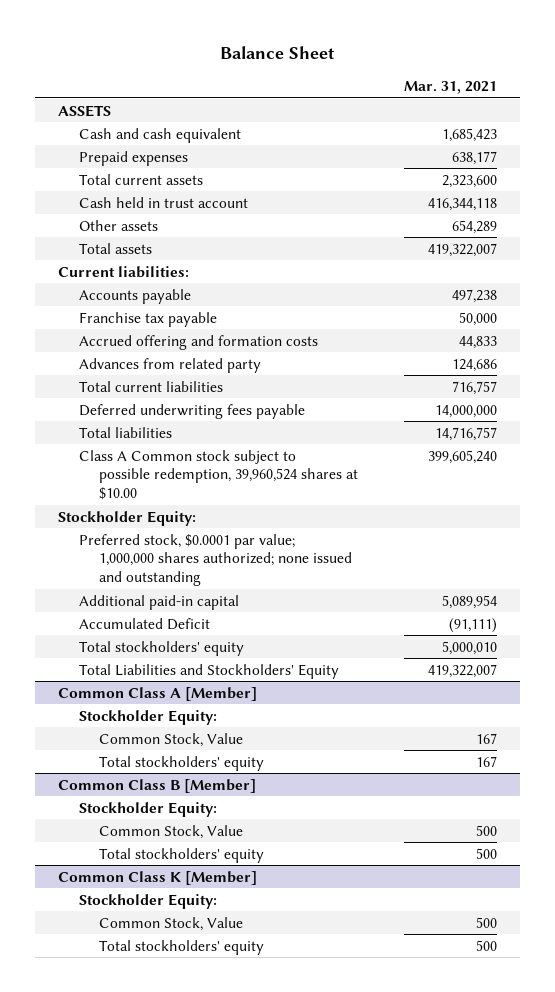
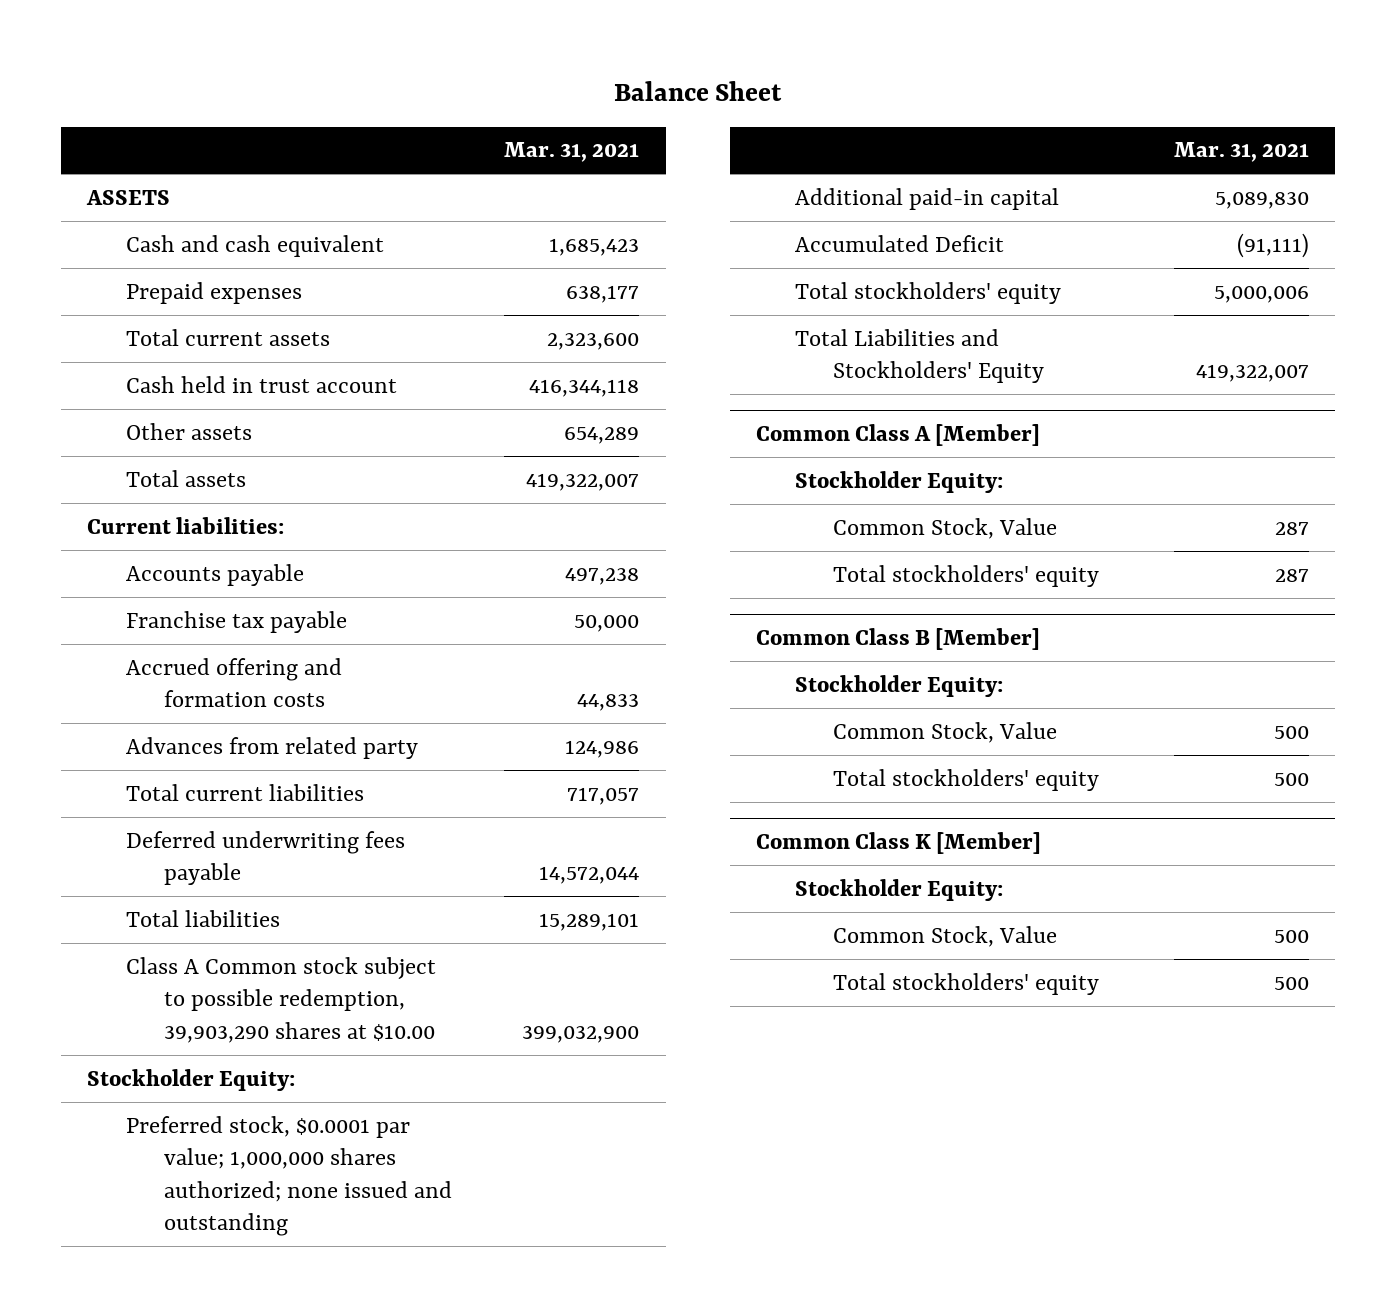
[451,358,497,372] 124,686 -> [565,739,640,758] 124,986
[451,380,497,395] 716,757 -> [567,786,640,805] 717,057
[434,404,497,418] 14,000,000 -> [539,866,640,885] 14,572,044
[434,426,497,441] 14,716,757 -> [539,912,640,931] 15,289,101
[78,449,359,501] Class A Common stock subject to possible redemption, 39,960,524 shares at $10.00 -> [125,956,436,1043] Class A Common stock subject to possible redemption, 39,903,290 shares at $10.00
[427,449,497,464] 399,605,240 -> [522,1025,640,1043] 399,032,900
[441,594,497,609] 5,089,954 -> [1214,191,1309,209] 5,089,830
[441,640,497,655] 5,000,010 -> [1213,285,1309,303] 5,000,006
[475,732,497,744] 167 -> [1274,521,1309,535] 287
[475,755,497,767] 167 -> [1274,568,1309,582] 287

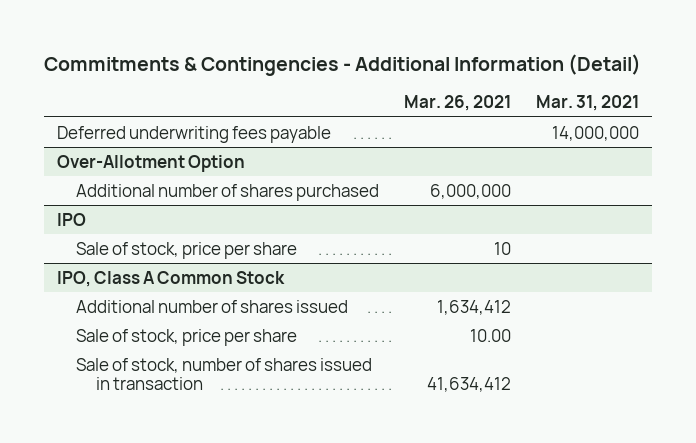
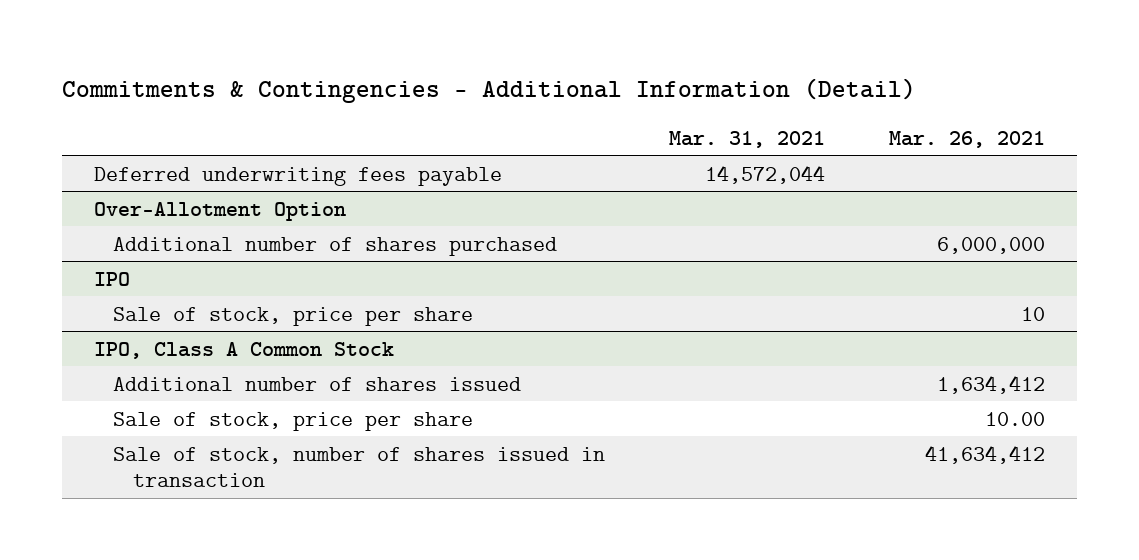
[552,125,640,141] 14,000,000 -> [705,164,826,184] 14,572,044

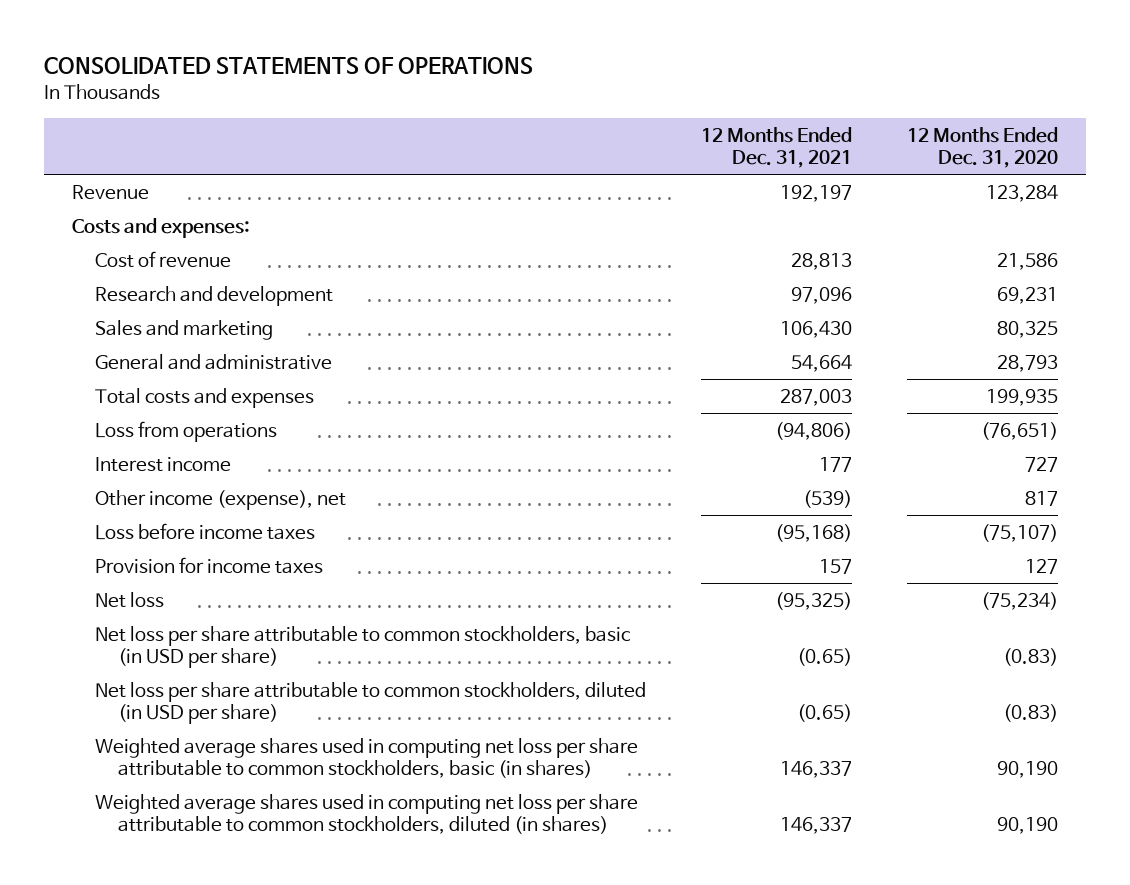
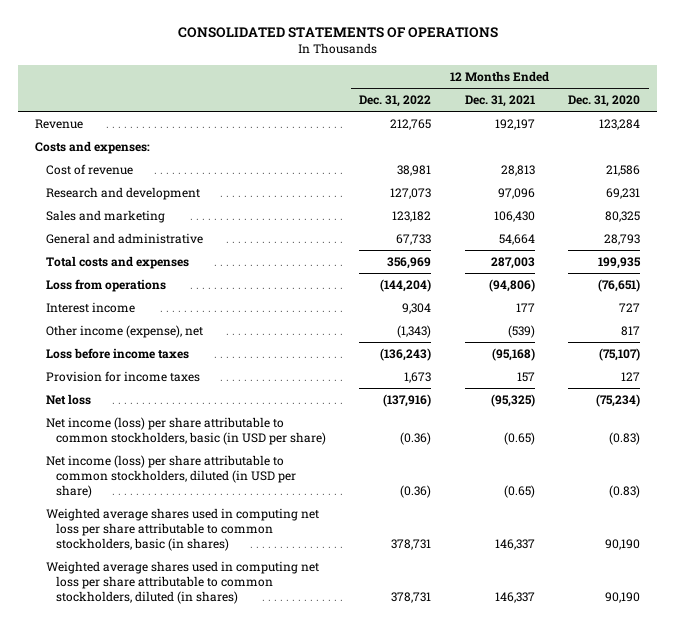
none -> [359,95,432,108] Dec. 31, 2022
[94,625,631,668] Net loss per share attributable to common stockholders, basic (in USD per share) -> [45,416,327,445] Net income (loss) per share attributable to common stockholders, basic (in USD per share)
[94,681,646,724] Net loss per share attributable to common stockholders, diluted (in USD per share) -> [45,454,297,499] Net income (loss) per share attributable to common stockholders, diluted (in USD per share)

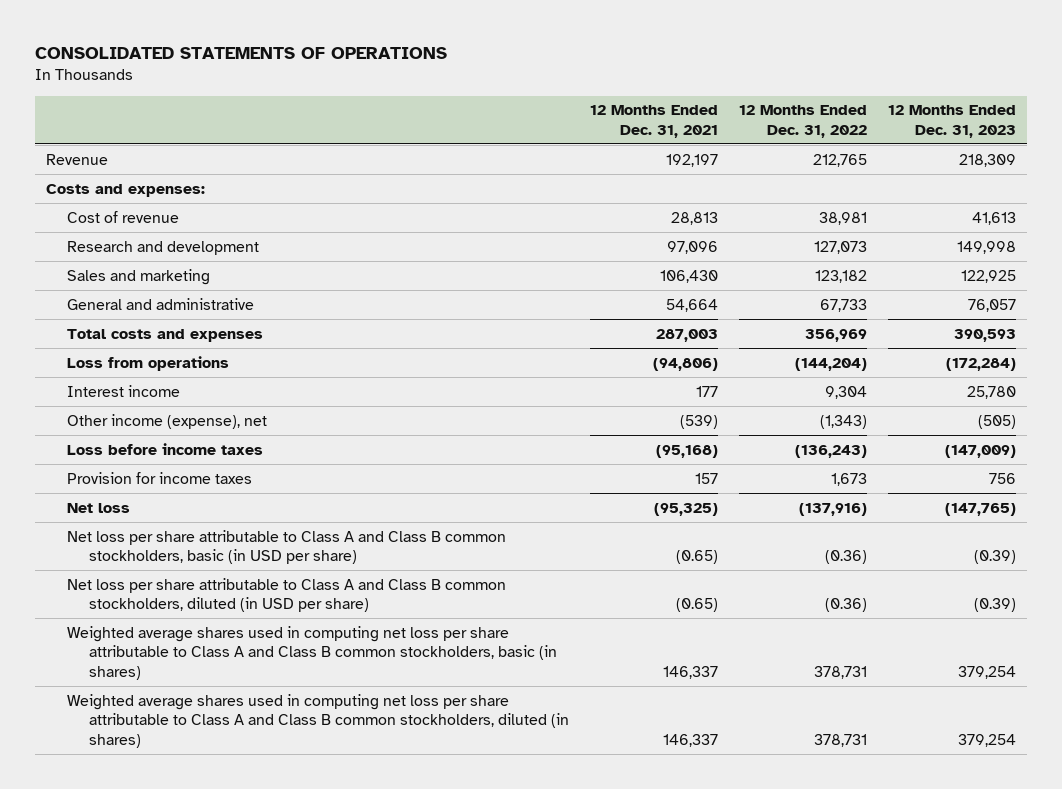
[568,95,641,108] Dec. 31, 2020 -> none
none -> [888,105,1017,138] 12 Months Ended Dec. 31, 2023
[45,416,327,445] Net income (loss) per share attributable to common stockholders, basic (in USD per share) -> [67,529,507,565] Net loss per share attributable to Class A and Class B common stockholders, basic (in USD per share)
[45,454,297,499] Net income (loss) per share attributable to common stockholders, diluted (in USD per share) -> [67,577,507,613] Net loss per share attributable to Class A and Class B common stockholders, diluted (in USD per share)
[45,507,319,552] Weighted average shares used in computing net loss per share attributable to common stockholders, basic (in shares) -> [67,625,557,680] Weighted average shares used in computing net loss per share attributable to Class A and Class B common stockholders, basic (in shares)
[45,560,319,605] Weighted average shares used in computing net loss per share attributable to common stockholders, diluted (in shares) -> [67,693,569,748] Weighted average shares used in computing net loss per share attributable to Class A and Class B common stockholders, diluted (in shares)

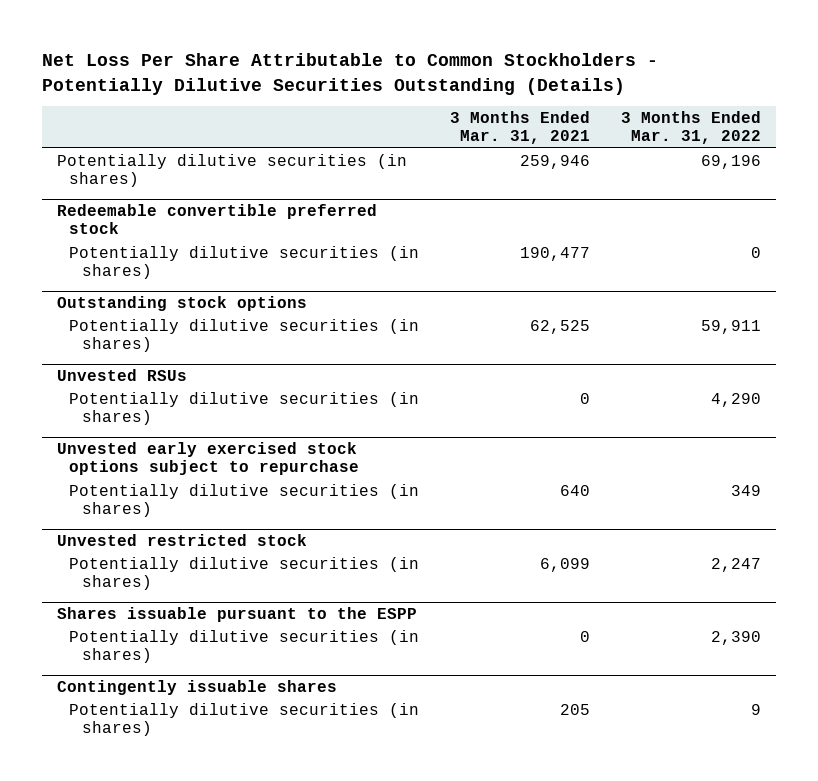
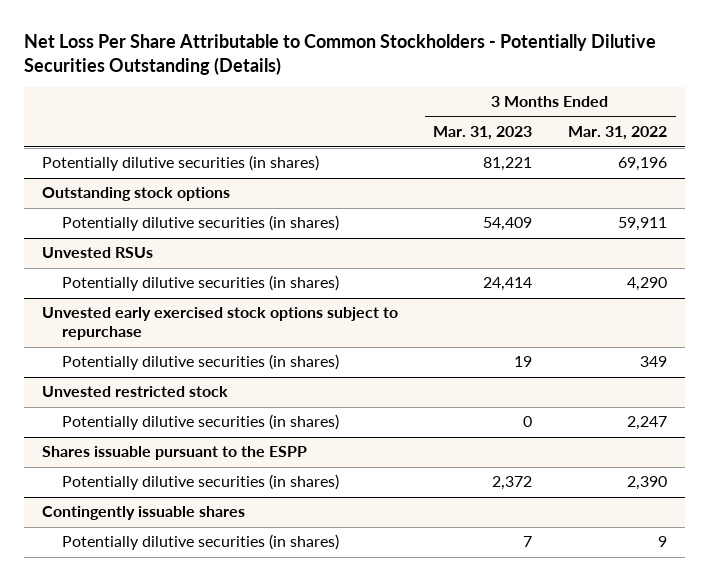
[450,111,591,145] 3 Months Ended Mar. 31, 2021 -> none
none -> [433,126,533,141] Mar. 31, 2023
[57,203,378,235] Redeemable convertible preferred stock -> none
[69,245,420,280] Potentially dilutive securities (in shares) -> none

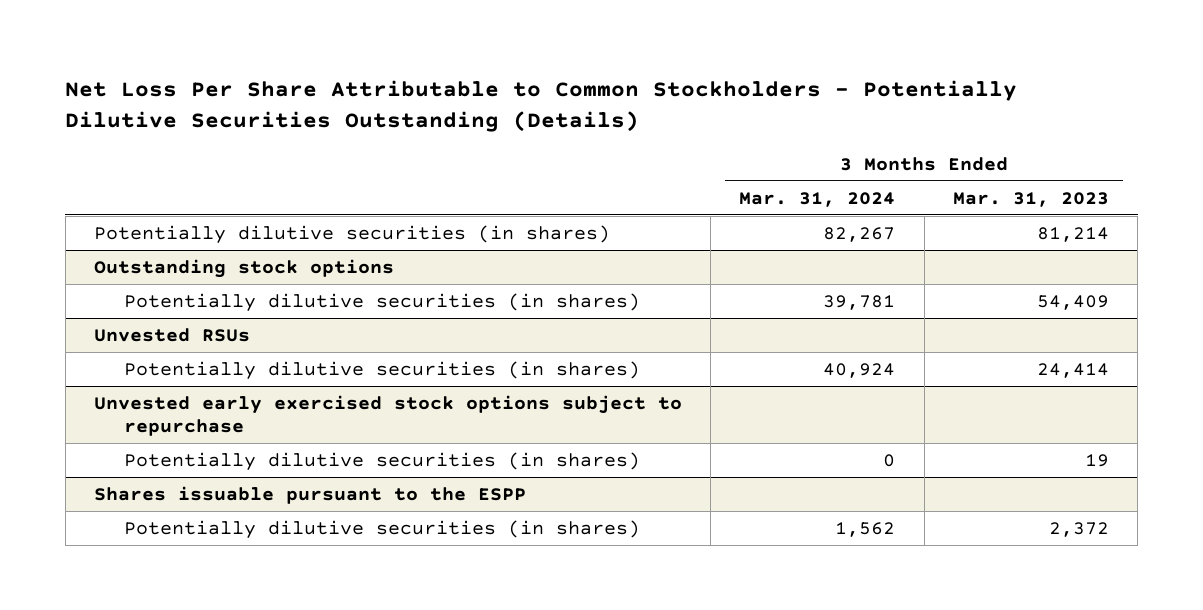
[567,126,667,141] Mar. 31, 2022 -> none
none -> [739,191,896,207] Mar. 31, 2024
[483,157,533,172] 81,221 -> [1036,226,1109,242] 81,214
[41,386,228,398] Unvested restricted stock -> none
[61,414,339,431] Potentially dilutive securities (in shares) -> none
[41,506,245,521] Contingently issuable shares -> none
[61,534,339,551] Potentially dilutive securities (in shares) -> none

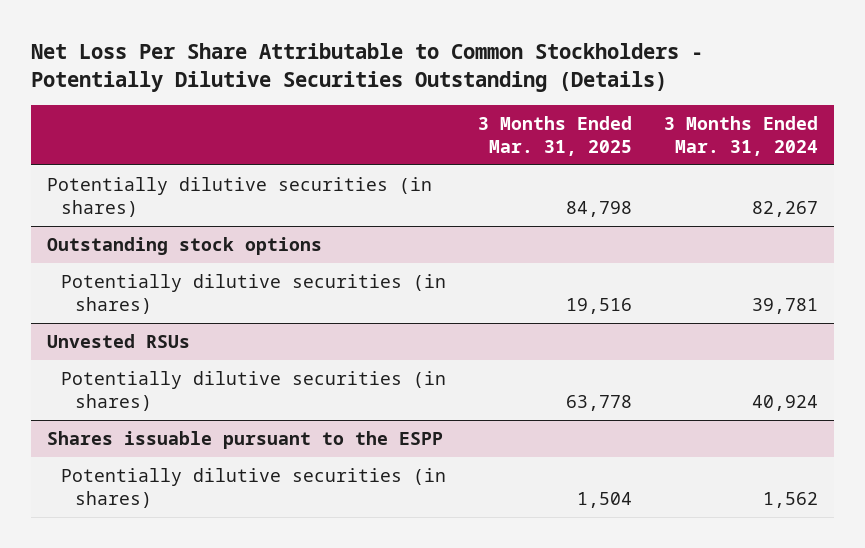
[952,191,1109,207] Mar. 31, 2023 -> none
none -> [478,115,633,156] 3 Months Ended Mar. 31, 2025
[93,394,682,437] Unvested early exercised stock options subject to repurchase -> none
[124,451,641,471] Potentially dilutive securities (in shares) -> none

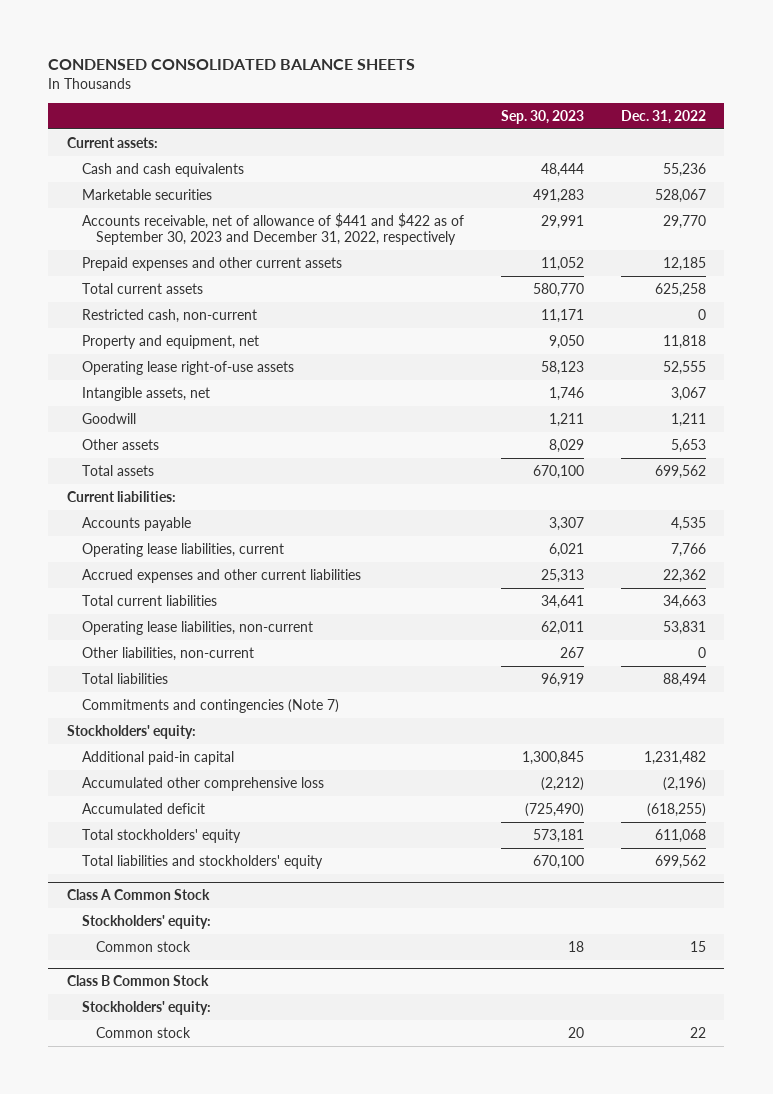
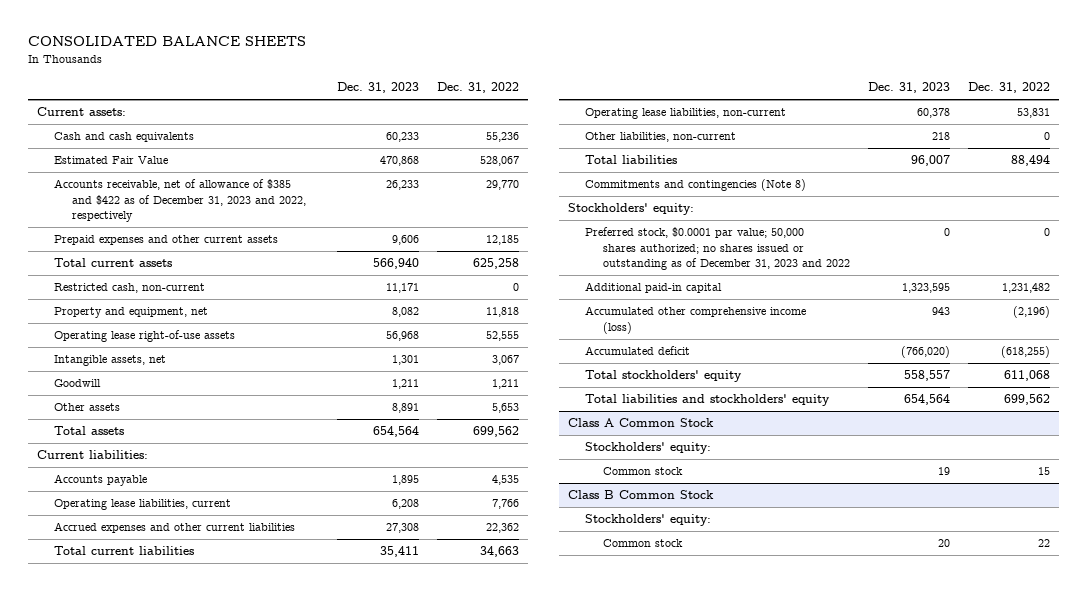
[48,59,416,71] CONDENSED CONSOLIDATED BALANCE SHEETS -> [27,36,306,47] CONSOLIDATED BALANCE SHEETS
[500,110,584,125] Sep. 30, 2023 -> none
none -> [337,82,420,94] Dec. 31, 2023
[81,188,212,200] Marketable securities -> [54,156,169,165] Estimated Fair Value
[81,212,464,246] Accounts receivable, net of allowance of $441 and $422 as of September 30, 2023 and December 31, 2022, respectively -> [54,179,306,223] Accounts receivable, net of allowance of $385 and $422 as of December 31, 2023 and 2022, respectively
[81,698,339,713] Commitments and contingencies (Note 7) -> [585,179,807,192] Commitments and contingencies (Note 8)
none -> [585,227,850,271] Preferred stock, $0.0001 par value; 50,000 shares authorized; no shares issued or outstanding as of December 31, 2023 and 2022
[81,776,324,791] Accumulated other comprehensive loss -> [585,306,807,334] Accumulated other comprehensive income (loss)

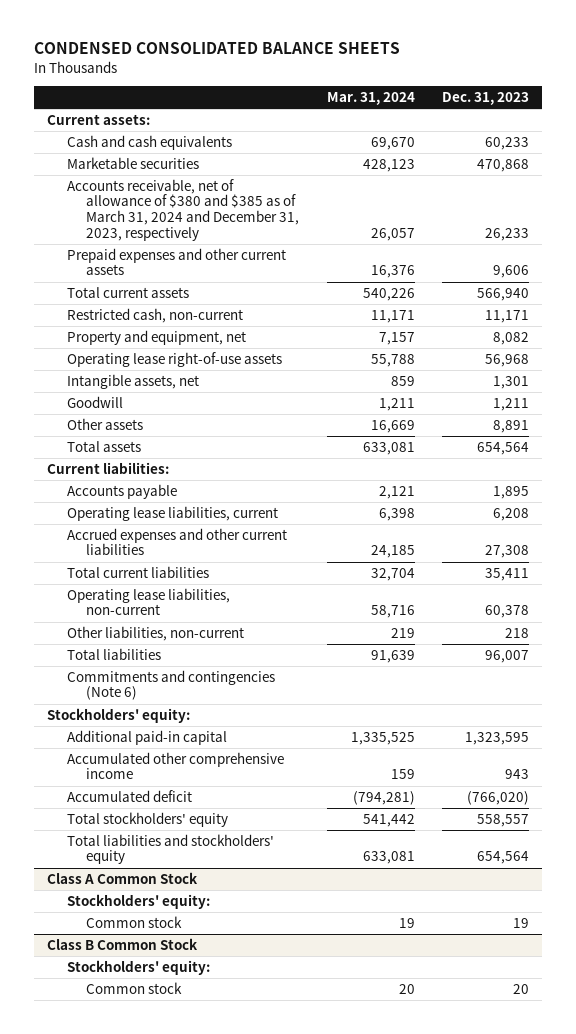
[27,36,306,47] CONSOLIDATED BALANCE SHEETS -> [33,42,400,55] CONDENSED CONSOLIDATED BALANCE SHEETS
[437,82,520,94] Dec. 31, 2022 -> none
none -> [326,91,415,105] Mar. 31, 2024
[54,156,169,165] Estimated Fair Value -> [66,156,199,169] Marketable securities
[54,179,306,223] Accounts receivable, net of allowance of $385 and $422 as of December 31, 2023 and 2022, respectively -> [66,178,300,241] Accounts receivable, net of allowance of $380 and $385 as of March 31, 2024 and December 31, 2023, respectively
[585,179,807,192] Commitments and contingencies (Note 8) -> [66,669,275,701] Commitments and contingencies (Note 6)
[585,227,850,271] Preferred stock, $0.0001 par value; 50,000 shares authorized; no shares issued or outstanding as of December 31, 2023 and 2022 -> none
[585,306,807,334] Accumulated other comprehensive income (loss) -> [66,751,284,780] Accumulated other comprehensive income

